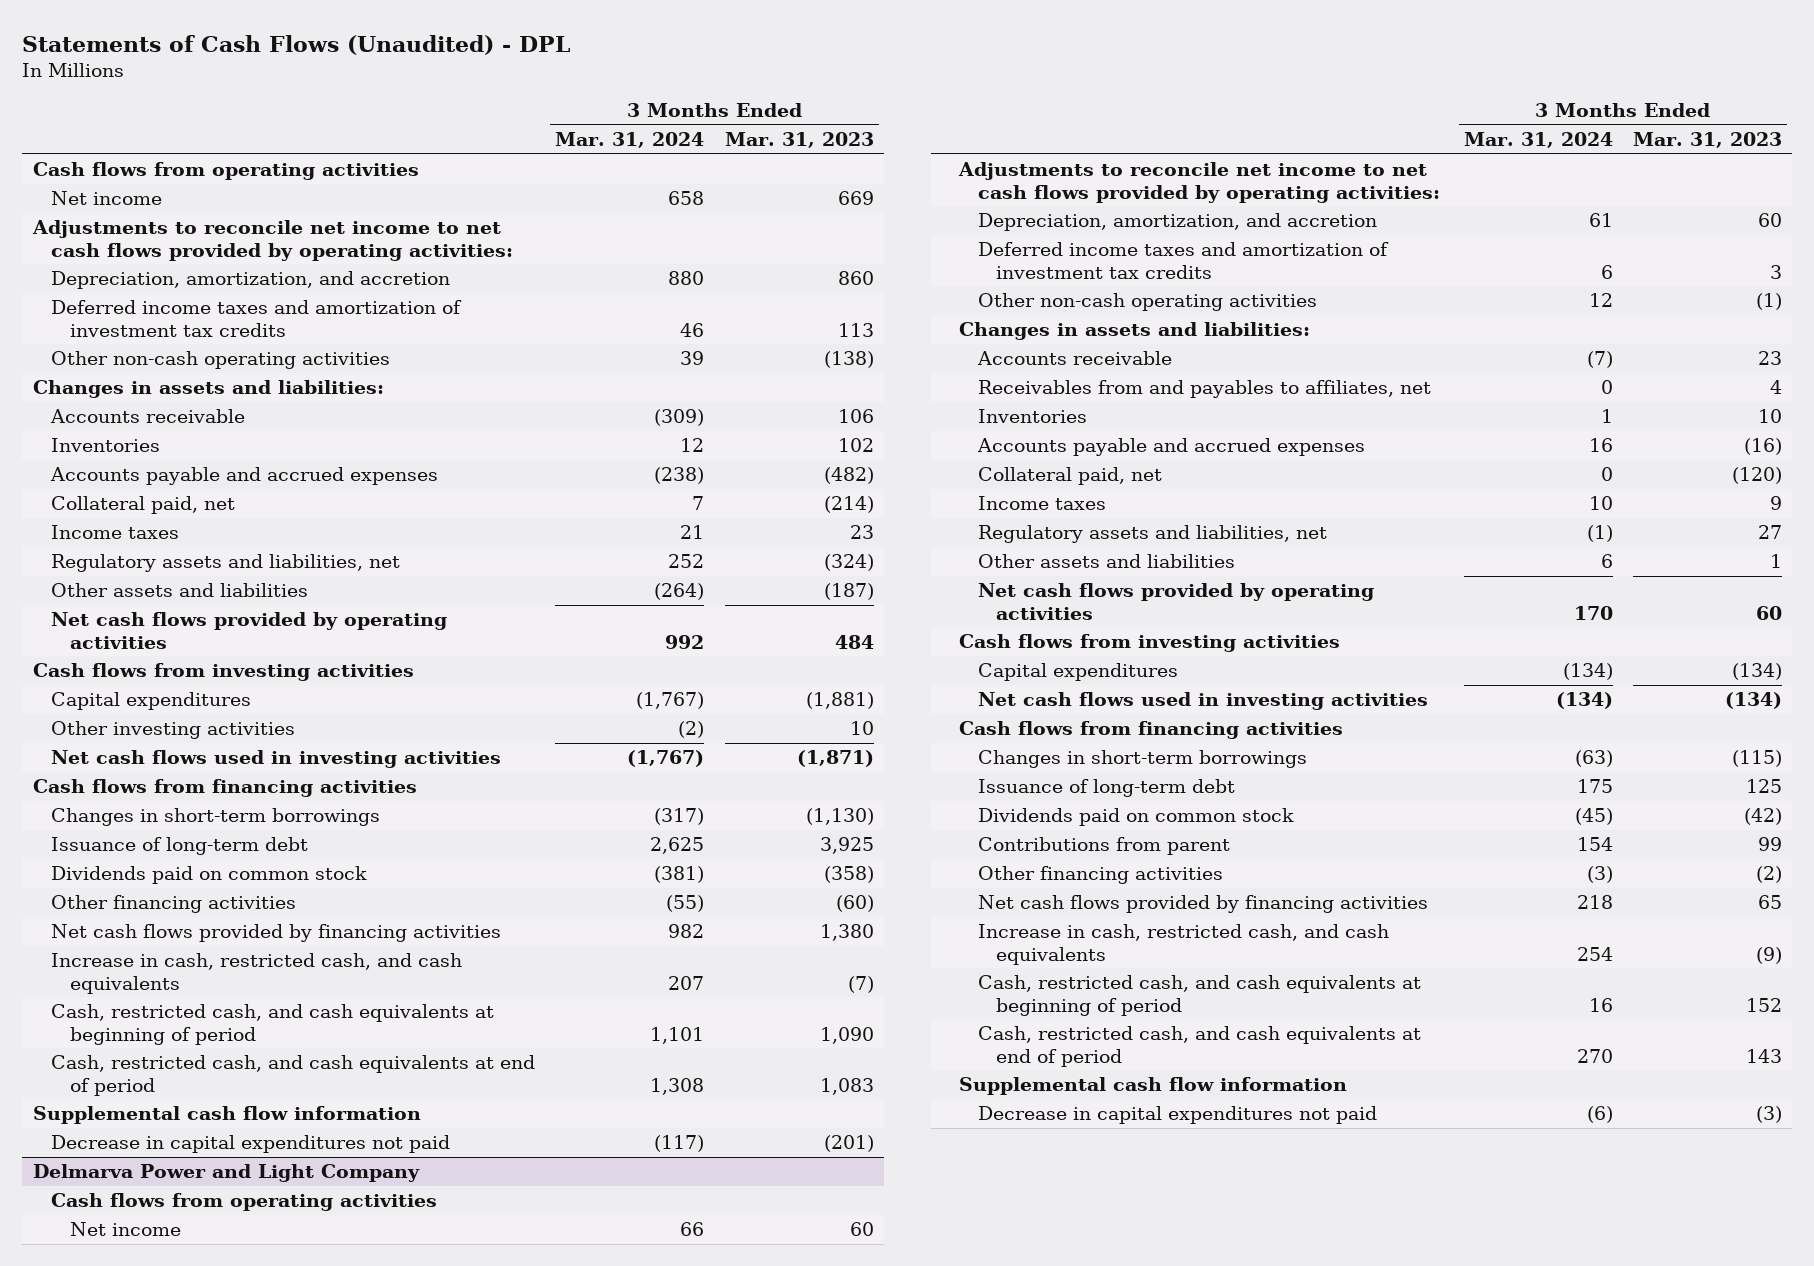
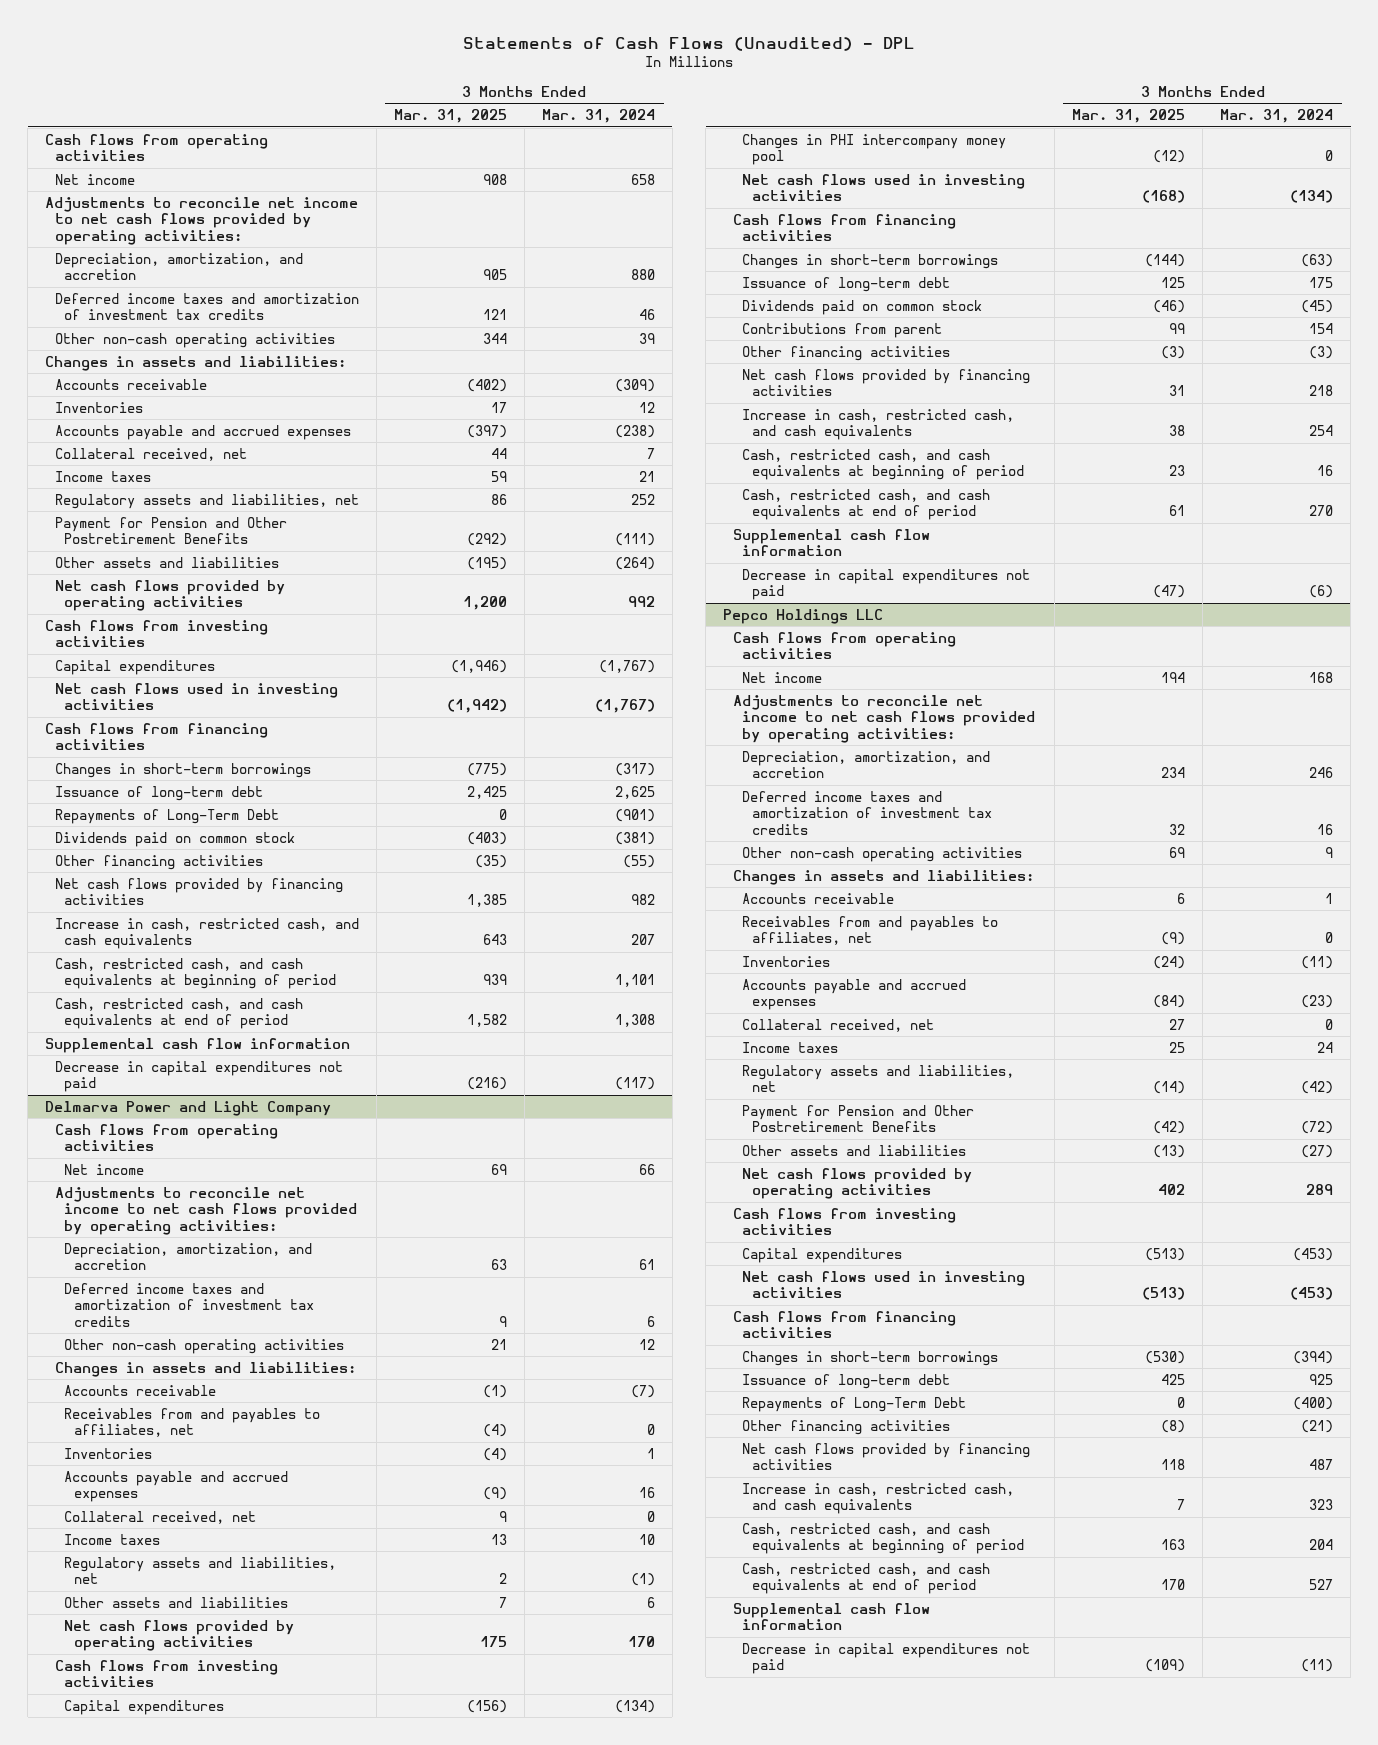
[724,131,874,148] Mar. 31, 2023 -> none
none -> [393,109,507,124] Mar. 31, 2025
[51,496,236,515] Collateral paid, net -> [54,447,247,461] Collateral received, net
none -> [54,516,287,545] Payment for Pension and Other Postretirement Benefits
[51,721,296,740] Other investing activities -> none
none -> [54,808,279,824] Repayments of Long-Term Debt
[977,467,1162,486] Collateral paid, net -> [64,1510,257,1524] Collateral received, net
none -> [742,133,1007,166] Changes in PHI intercompany money pool
none -> [723,608,884,624] Pepco Holdings LLC
none -> [732,631,956,660] Cash flows from operating activities
none -> [742,671,823,683] Net income
none -> [732,694,1036,743] Adjustments to reconcile net income to net cash flows provided by operating activities:
none -> [742,750,991,779] Depreciation, amortization, and accretion
none -> [742,790,992,835] Deferred income taxes and amortization of investment tax credits
none -> [742,846,1023,862] Other non-cash operating activities
none -> [732,869,1034,885] Changes in assets and liabilities:
none -> [742,892,895,904] Accounts receivable
none -> [742,915,999,946] Receivables from and payables to affiliates, net
none -> [742,955,831,967] Inventories
none -> [742,978,967,1011] Accounts payable and accrued expenses
none -> [742,1018,935,1032] Collateral received, net
none -> [742,1041,839,1053] Income taxes
none -> [742,1064,1015,1093] Regulatory assets and liabilities, net
none -> [742,1104,975,1133] Payment for Pension and Other Postretirement Benefits
none -> [742,1144,967,1156] Other assets and liabilities
none -> [742,1167,973,1200] Net cash flows provided by operating activities
none -> [732,1207,956,1236] Cash flows from investing activities
none -> [742,1247,903,1263] Capital expenditures
none -> [742,1270,1026,1299] Net cash flows used in investing activities
none -> [732,1310,956,1339] Cash flows from financing activities
none -> [742,1350,999,1366] Changes in short-term borrowings
none -> [742,1373,951,1389] Issuance of long-term debt
none -> [742,1396,967,1412] Repayments of Long-Term Debt
none -> [742,1419,951,1435] Other financing activities
none -> [742,1442,1031,1471] Net cash flows provided by financing activities
none -> [742,1482,1015,1515] Increase in cash, restricted cash, and cash equivalents
none -> [742,1522,1024,1555] Cash, restricted cash, and cash equivalents at beginning of period
none -> [742,1562,991,1595] Cash, restricted cash, and cash equivalents at end of period
none -> [732,1602,930,1631] Supplemental cash flow information
none -> [742,1642,1031,1675] Decrease in capital expenditures not paid

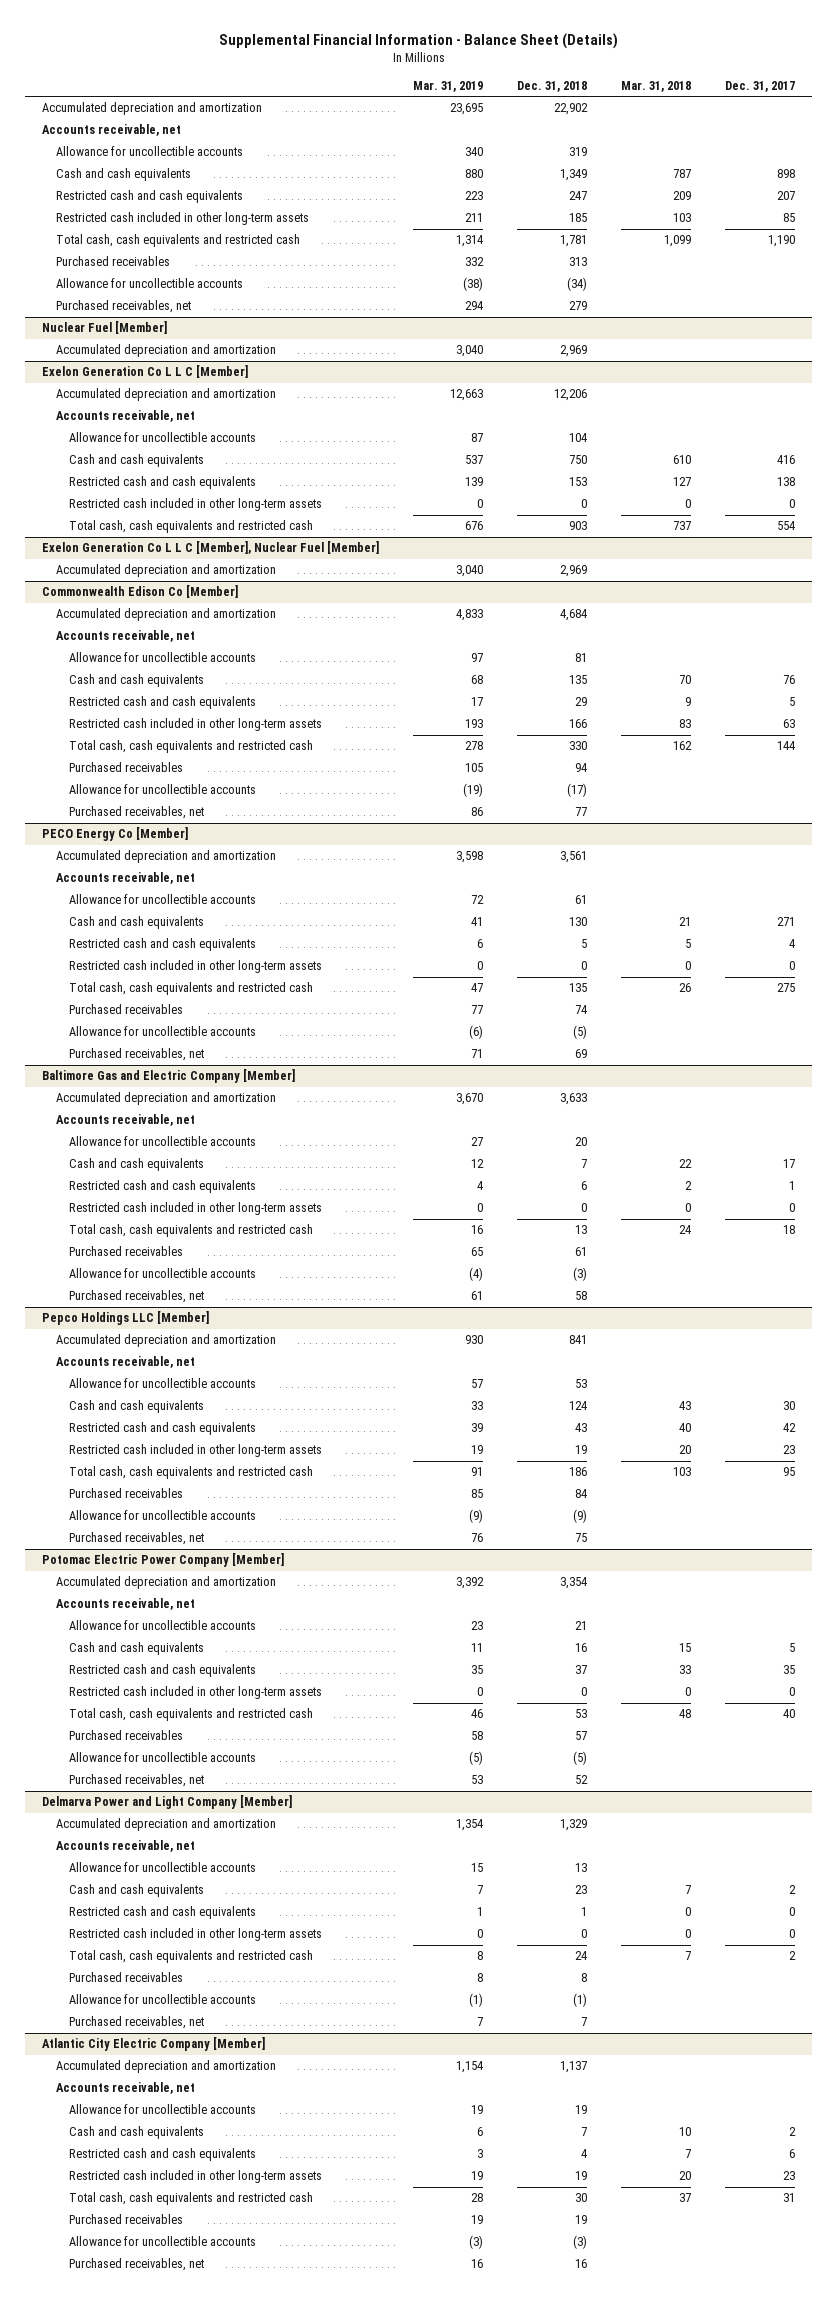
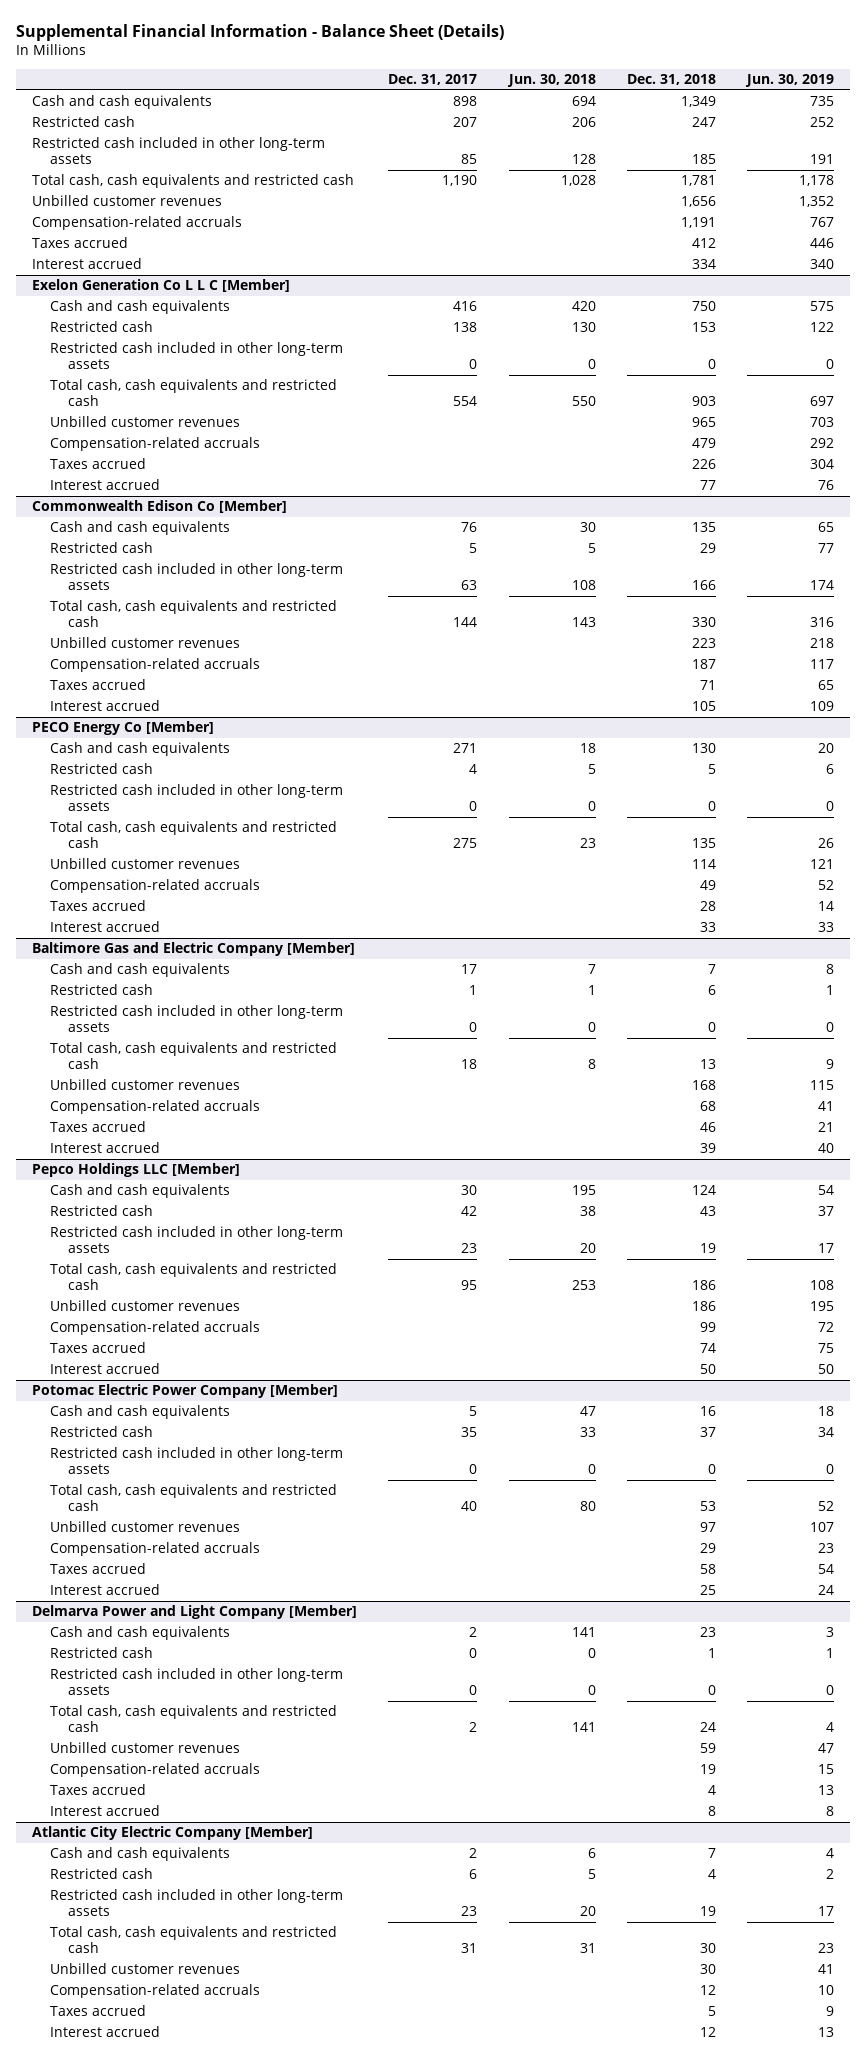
[413,80,484,92] Mar. 31, 2019 -> none
[620,80,691,92] Mar. 31, 2018 -> none
none -> [506,74,596,88] Jun. 30, 2018
none -> [745,74,835,88] Jun. 30, 2019
[42,102,263,116] Accumulated depreciation and amortization -> none
[42,124,182,137] Accounts receivable, net -> none
[55,146,243,157] Allowance for uncollectible accounts -> none
[55,190,243,204] Restricted cash and cash equivalents -> [31,116,135,128] Restricted cash
[55,256,170,267] Purchased receivables -> none
[55,278,243,289] Allowance for uncollectible accounts -> none
[55,300,191,314] Purchased receivables, net -> none
[42,321,168,335] Nuclear Fuel [Member] -> none
[55,344,276,358] Accumulated depreciation and amortization -> none
none -> [31,195,222,207] Unbilled customer revenues
none -> [31,216,242,231] Compensation-related accruals
none -> [31,237,128,249] Taxes accrued
none -> [31,258,142,270] Interest accrued
[55,388,276,402] Accumulated depreciation and amortization -> none
[55,410,195,423] Accounts receivable, net -> none
[68,432,256,443] Allowance for uncollectible accounts -> none
[68,476,256,490] Restricted cash and cash equivalents -> [50,321,154,333] Restricted cash
[42,541,380,555] Exelon Generation Co L L C [Member], Nuclear Fuel [Member] -> none
[55,564,276,578] Accumulated depreciation and amortization -> none
none -> [50,416,241,428] Unbilled customer revenues
none -> [50,437,261,452] Compensation-related accruals
none -> [50,458,147,470] Taxes accrued
none -> [50,479,161,491] Interest accrued
[55,608,276,622] Accumulated depreciation and amortization -> none
[55,630,195,643] Accounts receivable, net -> none
[68,652,256,663] Allowance for uncollectible accounts -> none
[68,696,256,710] Restricted cash and cash equivalents -> [50,542,154,554] Restricted cash
[68,762,183,773] Purchased receivables -> none
[68,784,256,795] Allowance for uncollectible accounts -> none
[68,806,204,820] Purchased receivables, net -> none
none -> [50,637,241,649] Unbilled customer revenues
none -> [50,658,261,673] Compensation-related accruals
none -> [50,679,147,691] Taxes accrued
none -> [50,700,161,712] Interest accrued
[55,850,276,864] Accumulated depreciation and amortization -> none
[55,872,195,885] Accounts receivable, net -> none
[68,894,256,905] Allowance for uncollectible accounts -> none
[68,938,256,952] Restricted cash and cash equivalents -> [50,763,154,775] Restricted cash
[68,1004,183,1015] Purchased receivables -> none
[68,1026,256,1037] Allowance for uncollectible accounts -> none
[68,1048,204,1062] Purchased receivables, net -> none
none -> [50,858,241,870] Unbilled customer revenues
none -> [50,879,261,894] Compensation-related accruals
none -> [50,900,147,912] Taxes accrued
none -> [50,921,161,933] Interest accrued
[55,1092,276,1106] Accumulated depreciation and amortization -> none
[55,1114,195,1127] Accounts receivable, net -> none
[68,1136,256,1147] Allowance for uncollectible accounts -> none
[68,1180,256,1194] Restricted cash and cash equivalents -> [50,984,154,996] Restricted cash
[68,1246,183,1257] Purchased receivables -> none
[68,1268,256,1279] Allowance for uncollectible accounts -> none
[68,1290,204,1304] Purchased receivables, net -> none
none -> [50,1079,241,1091] Unbilled customer revenues
none -> [50,1100,261,1115] Compensation-related accruals
none -> [50,1121,147,1133] Taxes accrued
none -> [50,1142,161,1154] Interest accrued
[55,1334,276,1348] Accumulated depreciation and amortization -> none
[55,1356,195,1369] Accounts receivable, net -> none
[68,1378,256,1389] Allowance for uncollectible accounts -> none
[68,1422,256,1436] Restricted cash and cash equivalents -> [50,1205,154,1217] Restricted cash
[68,1488,183,1499] Purchased receivables -> none
[68,1510,256,1521] Allowance for uncollectible accounts -> none
[68,1532,204,1546] Purchased receivables, net -> none
none -> [50,1300,241,1312] Unbilled customer revenues
none -> [50,1321,261,1336] Compensation-related accruals
none -> [50,1342,147,1354] Taxes accrued
none -> [50,1363,161,1375] Interest accrued
[55,1576,276,1590] Accumulated depreciation and amortization -> none
[55,1598,195,1611] Accounts receivable, net -> none
[68,1620,256,1631] Allowance for uncollectible accounts -> none
[68,1664,256,1678] Restricted cash and cash equivalents -> [50,1426,154,1438] Restricted cash
[68,1730,183,1741] Purchased receivables -> none
[68,1752,256,1763] Allowance for uncollectible accounts -> none
[68,1774,204,1788] Purchased receivables, net -> none
none -> [50,1521,241,1533] Unbilled customer revenues
none -> [50,1542,261,1557] Compensation-related accruals
none -> [50,1563,147,1575] Taxes accrued
none -> [50,1584,161,1596] Interest accrued
[55,1818,276,1832] Accumulated depreciation and amortization -> none
[55,1840,195,1853] Accounts receivable, net -> none
[68,1862,256,1873] Allowance for uncollectible accounts -> none
[68,1906,256,1920] Restricted cash and cash equivalents -> [50,1647,154,1659] Restricted cash
[68,1972,183,1983] Purchased receivables -> none
[68,1994,256,2005] Allowance for uncollectible accounts -> none
[68,2016,204,2030] Purchased receivables, net -> none
none -> [50,1742,241,1754] Unbilled customer revenues
none -> [50,1763,261,1778] Compensation-related accruals
none -> [50,1784,147,1796] Taxes accrued
none -> [50,1805,161,1817] Interest accrued
[55,2060,276,2074] Accumulated depreciation and amortization -> none
[55,2082,195,2095] Accounts receivable, net -> none
[68,2104,256,2115] Allowance for uncollectible accounts -> none
[68,2148,256,2162] Restricted cash and cash equivalents -> [50,1868,154,1880] Restricted cash
[68,2214,183,2225] Purchased receivables -> none
[68,2236,256,2247] Allowance for uncollectible accounts -> none
[68,2258,204,2272] Purchased receivables, net -> none
none -> [50,1963,241,1975] Unbilled customer revenues
none -> [50,1984,261,1999] Compensation-related accruals
none -> [50,2005,147,2017] Taxes accrued
none -> [50,2026,161,2038] Interest accrued

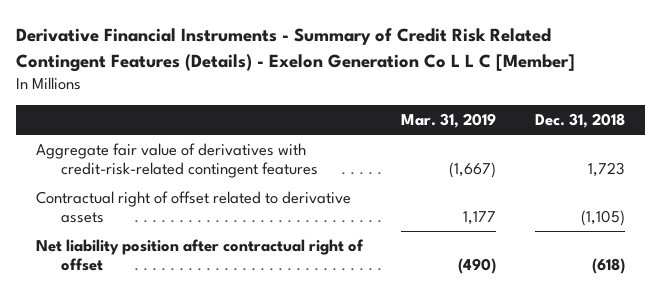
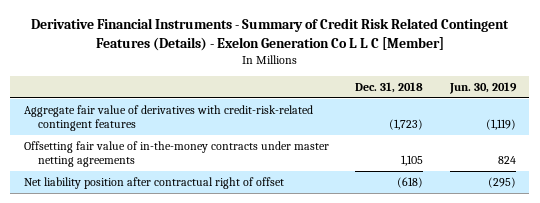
[401,112,497,128] Mar. 31, 2019 -> none
none -> [449,81,518,94] Jun. 30, 2019
[35,191,351,224] Contractual right of offset related to derivative assets -> none
[588,162,626,178] 1,723 -> [389,119,424,131] (1,723)
none -> [23,141,329,168] Offsetting fair value of in-the-money contracts under master netting agreements

